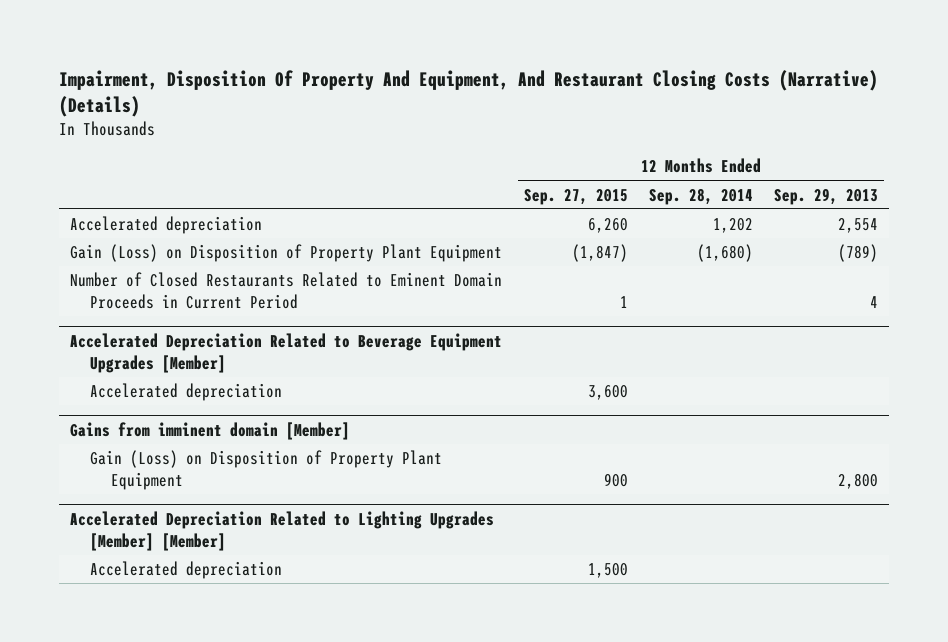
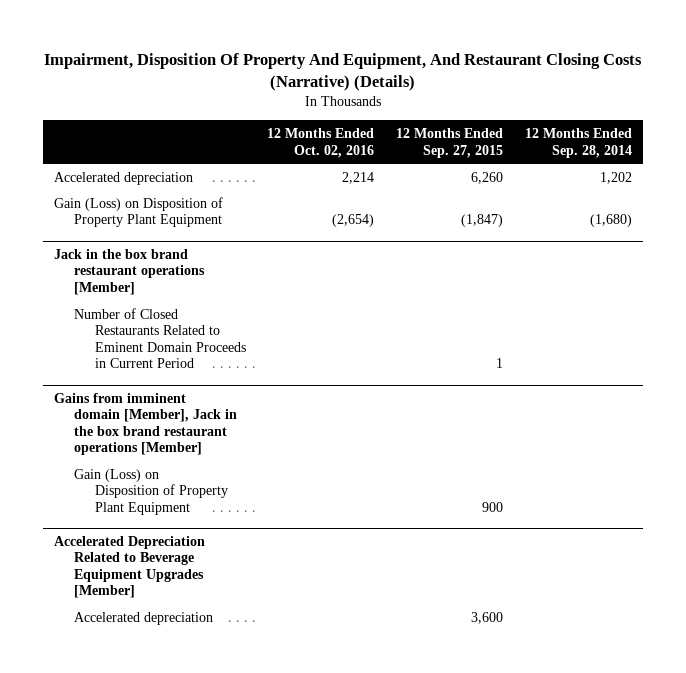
[774,187,879,205] Sep. 29, 2013 -> none
none -> [267,128,375,158] 12 Months Ended Oct. 02, 2016
none -> [54,248,206,295] Jack in the box brand restaurant operations [Member]
none -> [54,392,238,456] Gains from imminent domain [Member], Jack in the box brand restaurant operations [Member]
none -> [74,468,228,515] Gain (Loss) on Disposition of Property Plant Equipment
[70,421,351,440] Gains from imminent domain [Member] -> none
[90,450,443,490] Gain (Loss) on Disposition of Property Plant Equipment -> none
[70,510,495,551] Accelerated Depreciation Related to Lighting Upgrades [Member] [Member] -> none
[90,561,283,580] Accelerated depreciation -> none

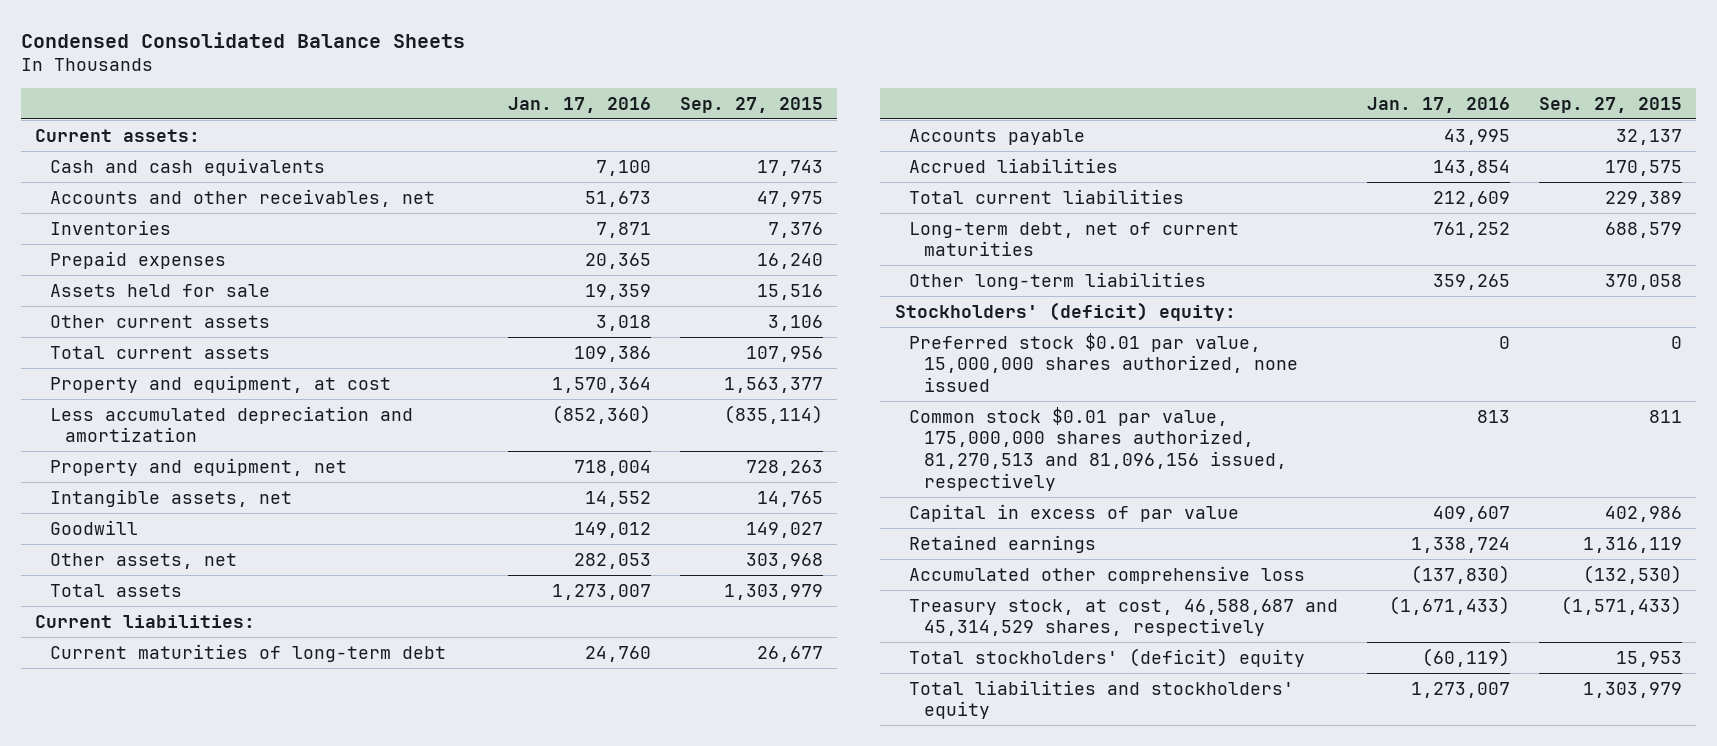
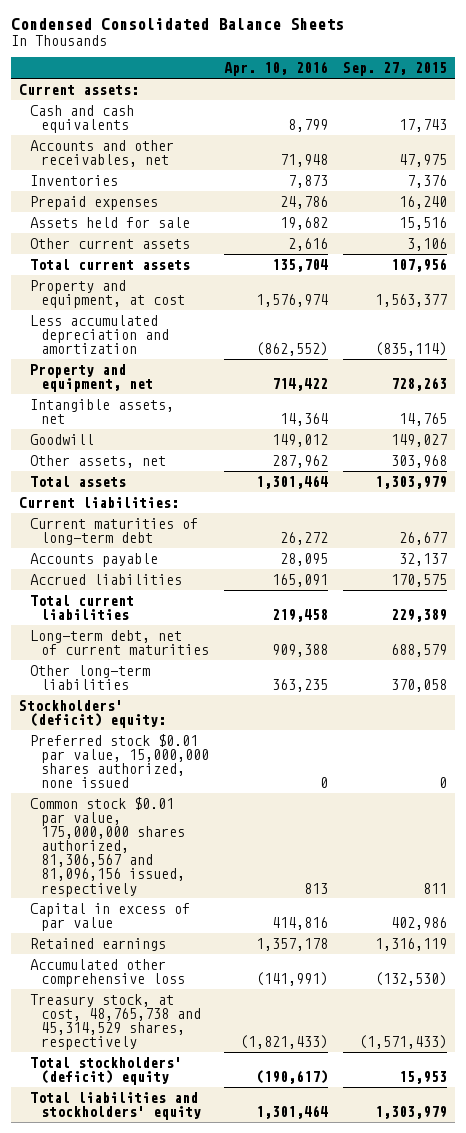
[507,96,651,113] Jan. 17, 2016 -> none
none -> [224,61,329,77] Apr. 10, 2016
[909,406,1287,492] Common stock $0.01 par value, 175,000,000 shares authorized, 81,270,513 and 81,096,156 issued, respectively -> [29,796,185,897] Common stock $0.01 par value, 175,000,000 shares authorized, 81,306,567 and 81,096,156 issued, respectively
[909,598,1339,637] Treasury stock, at cost, 46,588,687 and 45,314,529 shares, respectively -> [29,993,201,1051] Treasury stock, at cost, 48,765,738 and 45,314,529 shares, respectively

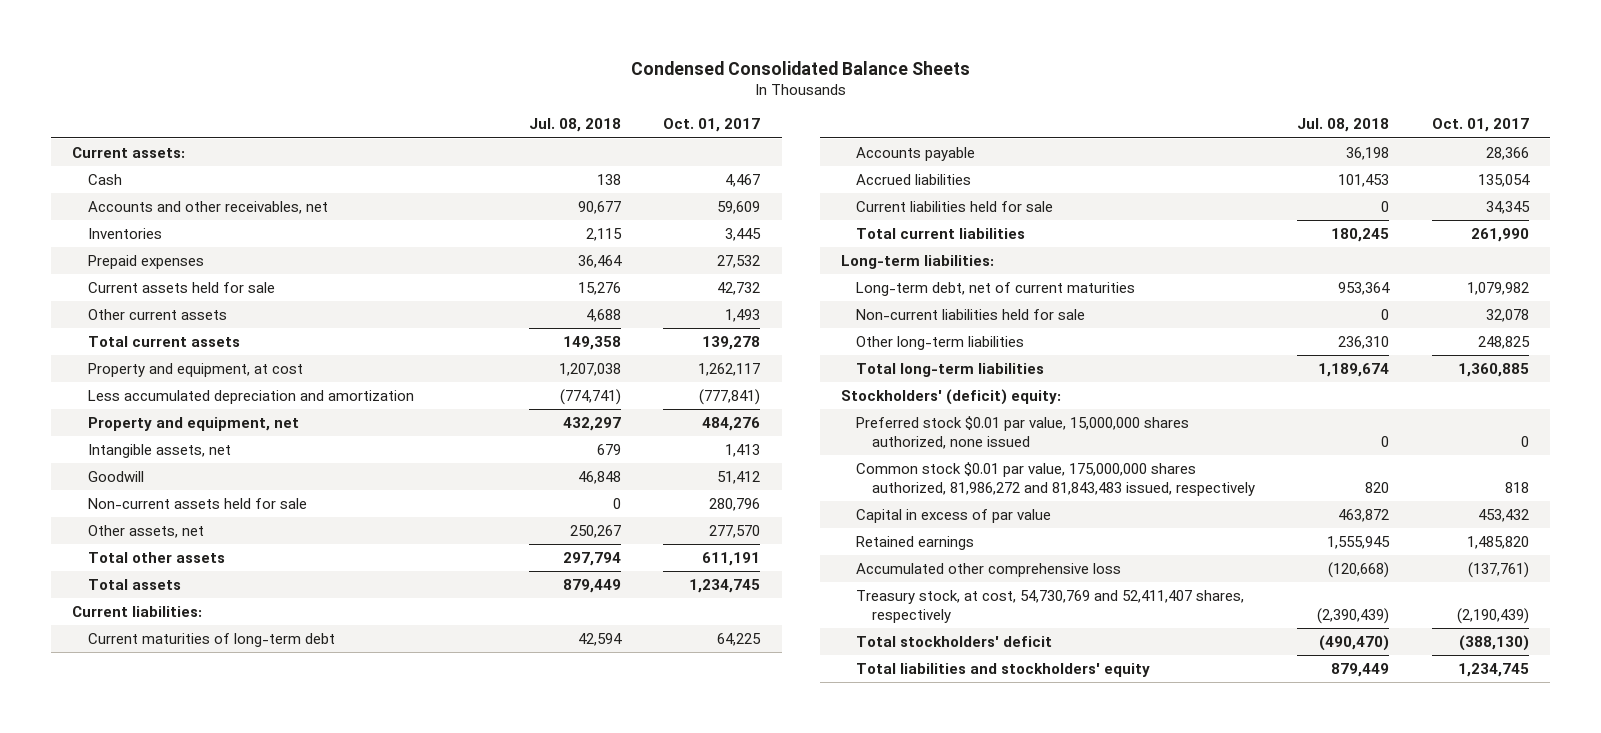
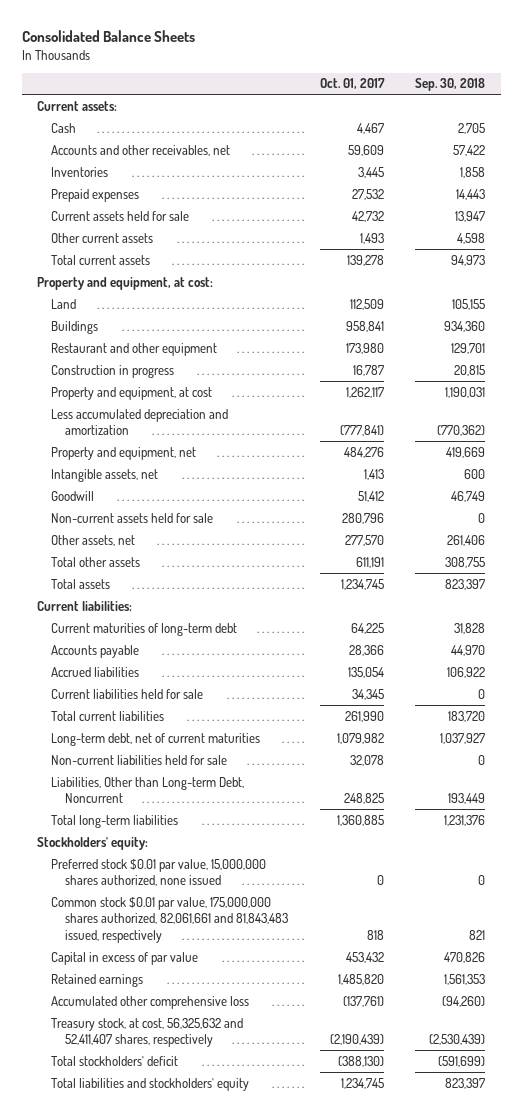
[630,60,970,75] Condensed Consolidated Balance Sheets -> [21,29,195,42] Consolidated Balance Sheets
[528,118,621,133] Jul. 08, 2018 -> none
none -> [415,78,486,92] Sep. 30, 2018
none -> [37,276,214,290] Property and equipment, at cost:
none -> [51,298,77,309] Land
none -> [51,320,99,334] Buildings
none -> [51,342,218,356] Restaurant and other equipment
none -> [51,364,175,378] Construction in progress
[840,254,994,269] Long-term liabilities: -> none
[856,335,1025,350] Other long-term liabilities -> [51,776,245,804] Liabilities, Other than Long-term Debt, Noncurrent
[840,388,1061,405] Stockholders' (deficit) equity: -> [37,836,149,850] Stockholders' equity:
[856,461,1256,497] Common stock $0.01 par value, 175,000,000 shares authorized, 81,986,272 and 81,843,483 issued, respectively -> [51,896,289,944] Common stock $0.01 par value, 175,000,000 shares authorized, 82,061,661 and 81,843,483 issued, respectively
[856,589,1245,624] Treasury stock, at cost, 54,730,769 and 52,411,407 shares, respectively -> [51,1017,244,1048] Treasury stock, at cost, 56,325,632 and 52,411,407 shares, respectively

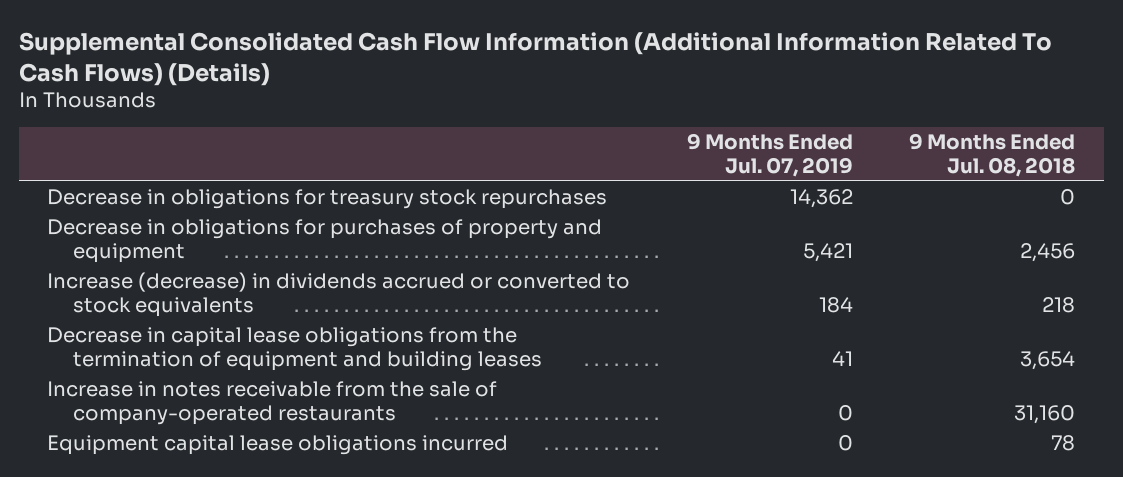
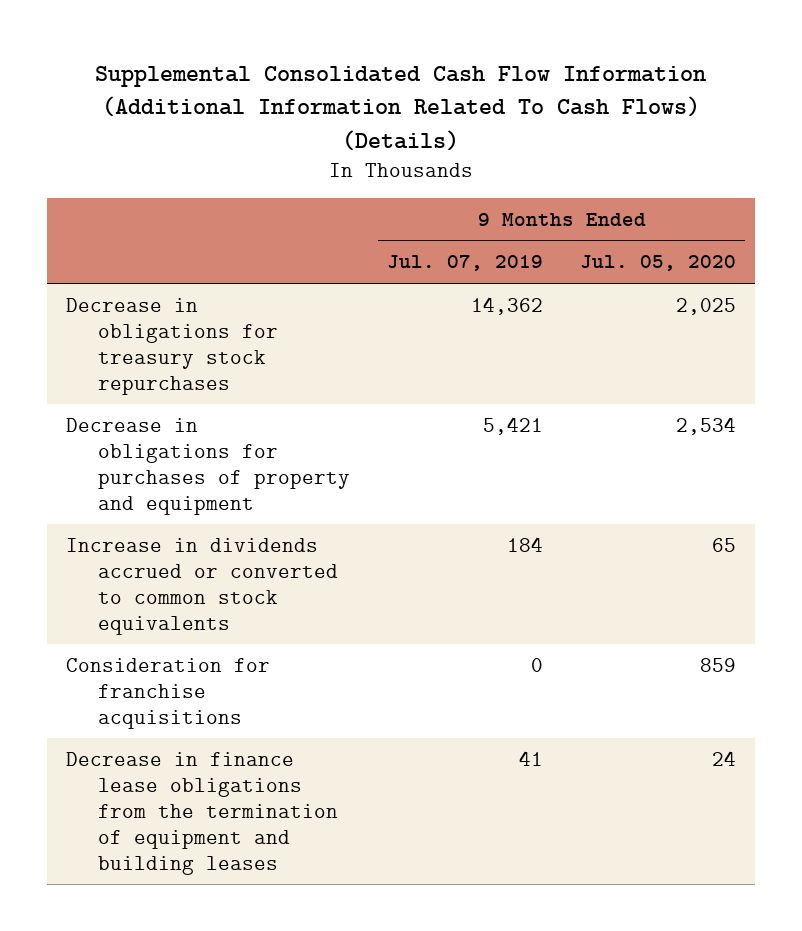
[909,133,1076,178] 9 Months Ended Jul. 08, 2018 -> none
none -> [580,255,737,272] Jul. 05, 2020
[47,380,498,425] Increase in notes receivable from the sale of company-operated restaurants -> none
[47,434,509,455] Equipment capital lease obligations incurred -> none
[47,271,631,317] Increase (decrease) in dividends accrued or converted to stock equivalents -> [65,537,338,635] Increase in dividends accrued or converted to common stock equivalents
none -> [65,657,270,729] Consideration for franchise acquisitions
[47,326,543,371] Decrease in capital lease obligations from the termination of equipment and building leases -> [65,751,338,875] Decrease in finance lease obligations from the termination of equipment and building leases

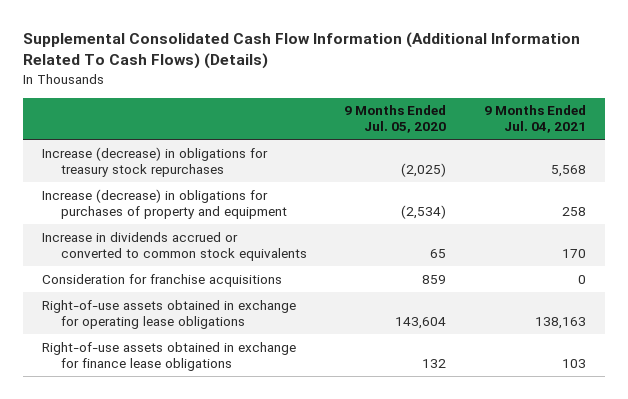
[387,255,544,272] Jul. 07, 2019 -> none
none -> [483,105,586,134] 9 Months Ended Jul. 04, 2021
[65,297,278,395] Decrease in obligations for treasury stock repurchases -> [41,146,268,177] Increase (decrease) in obligations for treasury stock repurchases
[676,297,737,315] 2,025 -> [401,162,447,177] (2,025)
[65,417,350,515] Decrease in obligations for purchases of property and equipment -> [41,188,288,219] Increase (decrease) in obligations for purchases of property and equipment
[676,416,737,435] 2,534 -> [401,204,447,219] (2,534)
[65,751,338,875] Decrease in finance lease obligations from the termination of equipment and building leases -> none
none -> [41,299,296,329] Right-of-use assets obtained in exchange for operating lease obligations
none -> [41,341,296,371] Right-of-use assets obtained in exchange for finance lease obligations

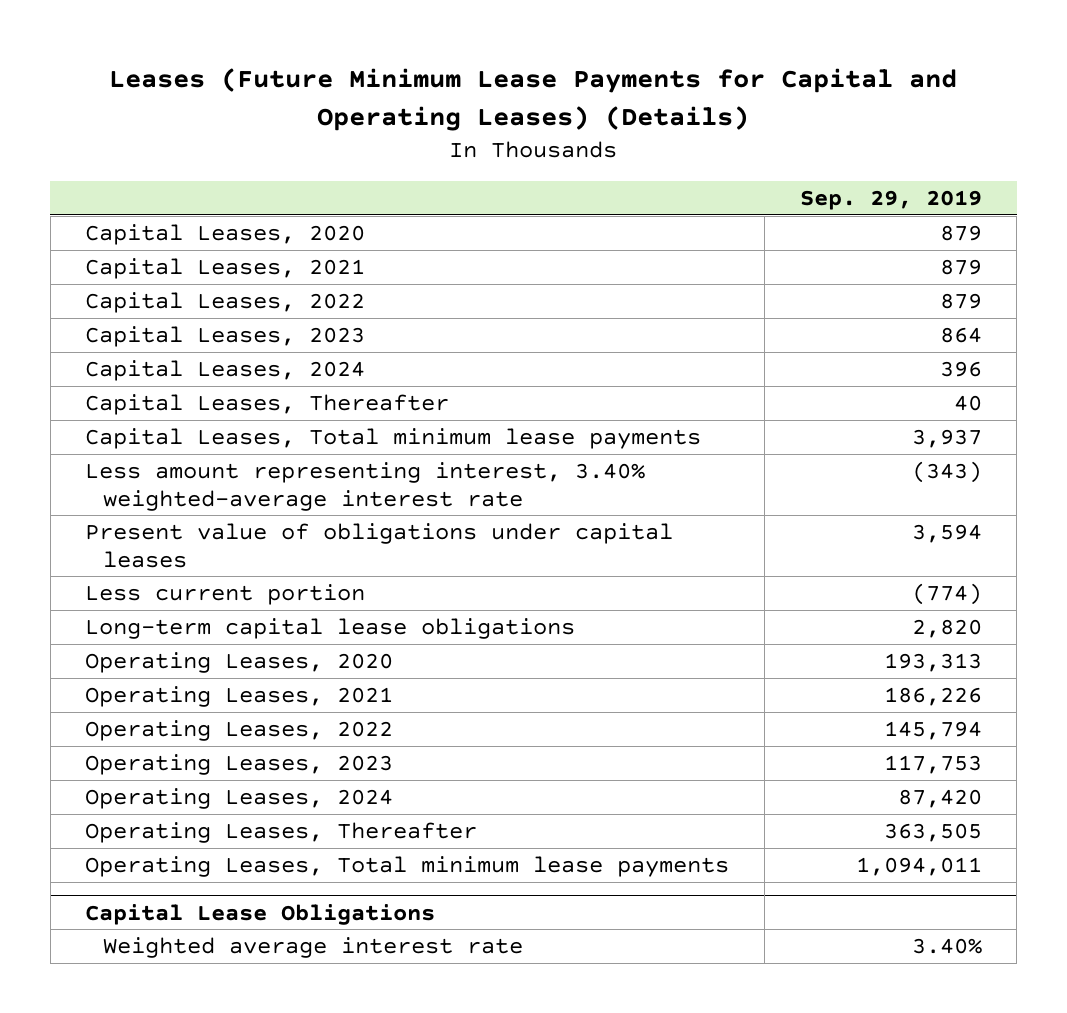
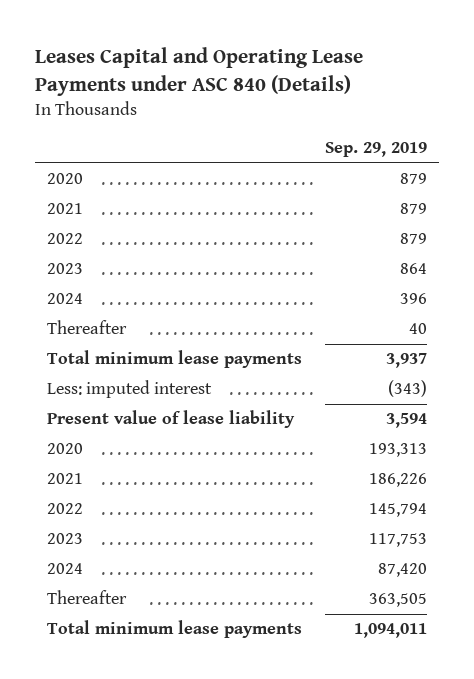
[109,68,958,131] Leases (Future Minimum Lease Payments for Capital and Operating Leases) (Details) -> [35,47,364,96] Leases Capital and Operating Lease Payments under ASC 840 (Details)
[85,583,366,605] Less current portion -> none
[85,617,576,639] Long-term capital lease obligations -> none
[85,903,436,925] Capital Lease Obligations -> none
[102,936,523,958] Weighted average interest rate -> none
[85,223,366,245] Capital Leases, 2020 -> [46,173,83,185] 2020
[85,257,366,279] Capital Leases, 2021 -> [46,203,83,215] 2021
[85,291,366,313] Capital Leases, 2022 -> [46,233,83,245] 2022
[85,325,366,347] Capital Leases, 2023 -> [46,263,83,275] 2023
[85,359,366,381] Capital Leases, 2024 -> [46,293,83,305] 2024
[85,393,450,415] Capital Leases, Thereafter -> [46,320,127,335] Thereafter
[85,427,702,449] Capital Leases, Total minimum lease payments -> [46,350,302,369] Total minimum lease payments
[85,461,646,511] Less amount representing interest, 3.40% weighted-average interest rate -> [46,380,212,399] Less: imputed interest
[85,522,674,568] Present value of obligations under capital leases -> [46,410,295,429] Present value of lease liability
[85,651,394,673] Operating Leases, 2020 -> [46,443,83,455] 2020
[85,685,394,707] Operating Leases, 2021 -> [46,473,83,485] 2021
[85,719,394,741] Operating Leases, 2022 -> [46,503,83,515] 2022
[85,753,394,775] Operating Leases, 2023 -> [46,533,83,545] 2023
[85,787,394,809] Operating Leases, 2024 -> [46,563,83,575] 2024
[85,821,478,843] Operating Leases, Thereafter -> [46,590,127,605] Thereafter
[85,855,730,877] Operating Leases, Total minimum lease payments -> [46,620,302,639] Total minimum lease payments

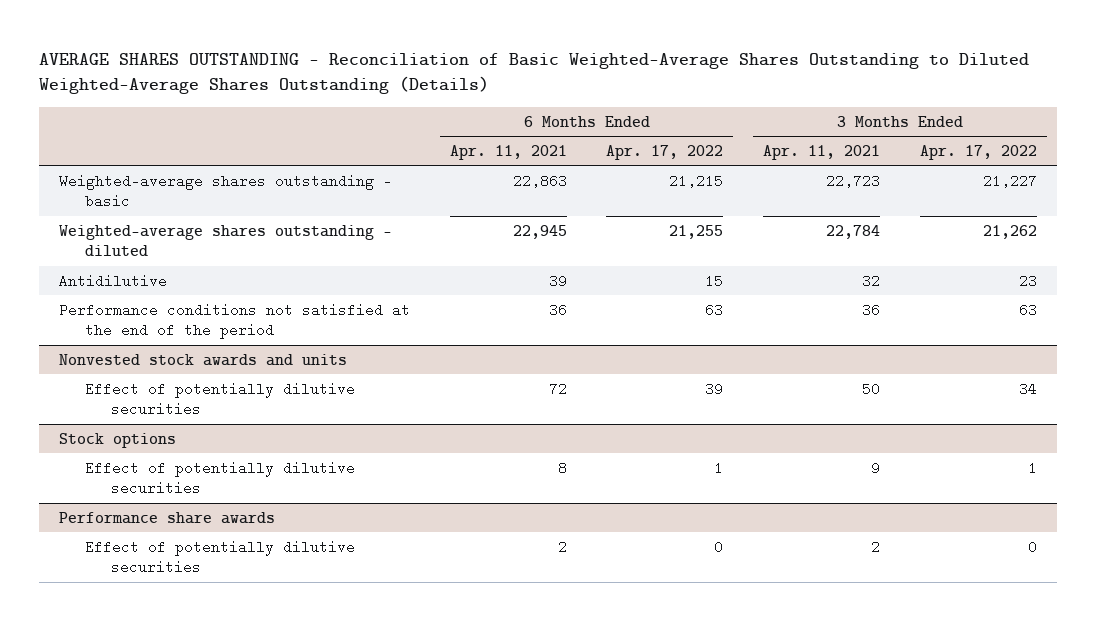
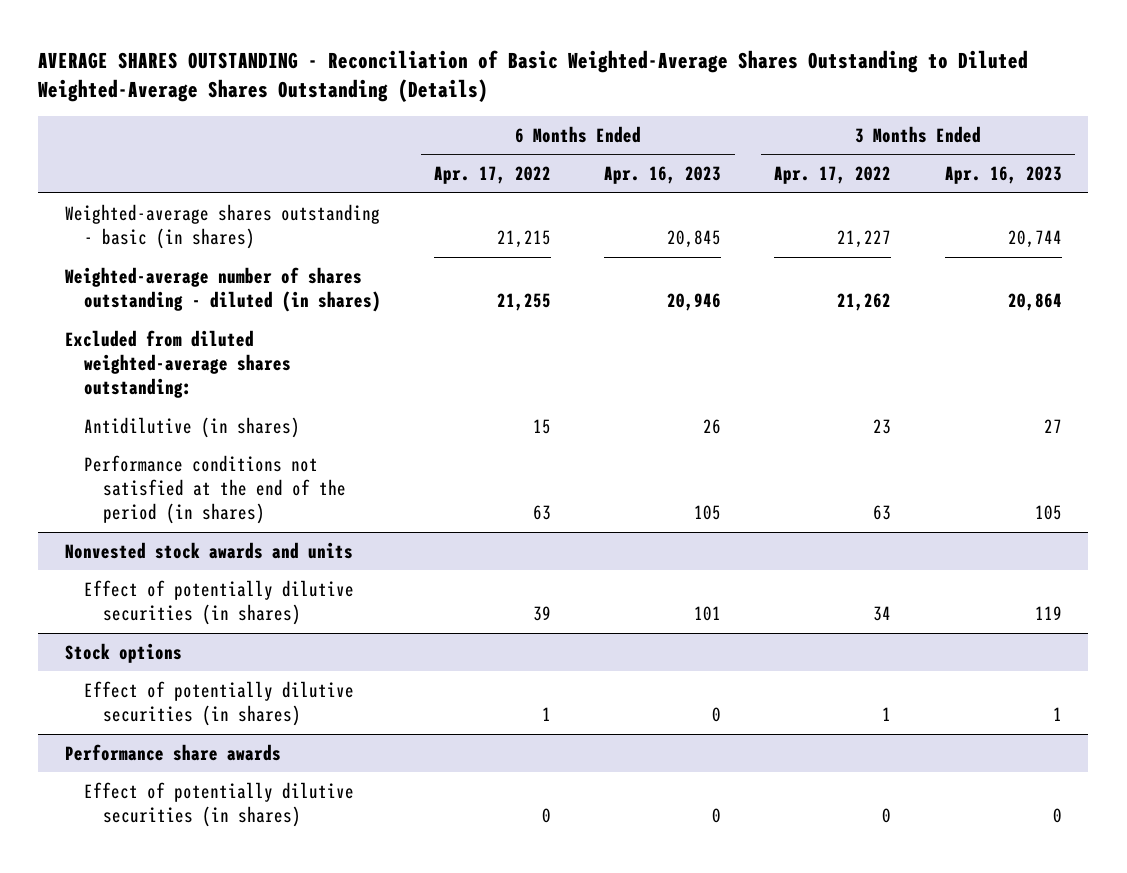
[449,144,567,160] Apr. 11, 2021 -> none
[763,144,881,160] Apr. 11, 2021 -> none
none -> [604,166,722,185] Apr. 16, 2023
none -> [944,166,1062,185] Apr. 16, 2023
[58,173,392,209] Weighted-average shares outstanding - basic -> [64,203,380,249] Weighted-average shares outstanding - basic (in shares)
[58,224,392,257] Weighted-average shares outstanding - diluted -> [64,266,381,312] Weighted-average number of shares outstanding - diluted (in shares)
none -> [64,329,291,399] Excluded from diluted weighted-average shares outstanding:
[58,273,167,288] Antidilutive -> [83,416,300,438] Antidilutive (in shares)
[58,302,410,340] Performance conditions not satisfied at the end of the period -> [83,454,346,525] Performance conditions not satisfied at the end of the period (in shares)
[84,381,355,417] Effect of potentially dilutive securities -> [83,579,354,625] Effect of potentially dilutive securities (in shares)
[84,460,355,496] Effect of potentially dilutive securities -> [83,680,354,726] Effect of potentially dilutive securities (in shares)
[84,539,355,575] Effect of potentially dilutive securities -> [83,781,354,827] Effect of potentially dilutive securities (in shares)

